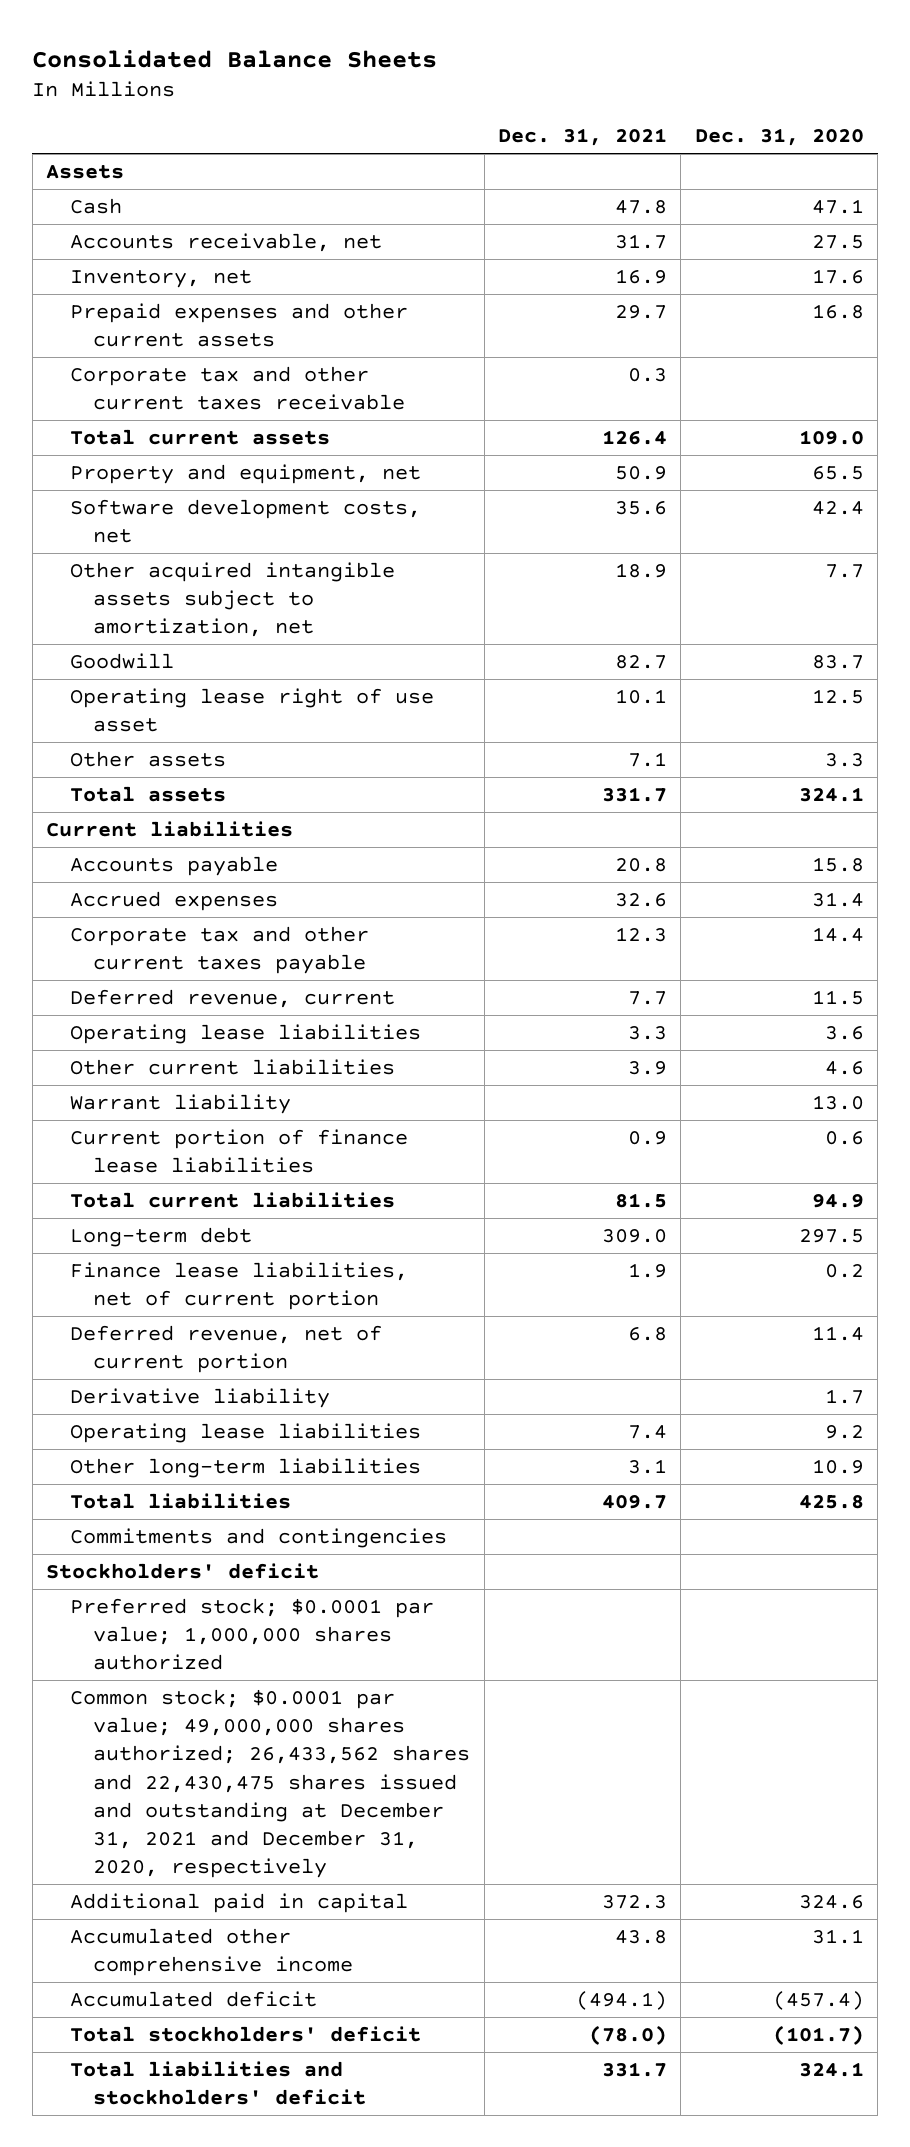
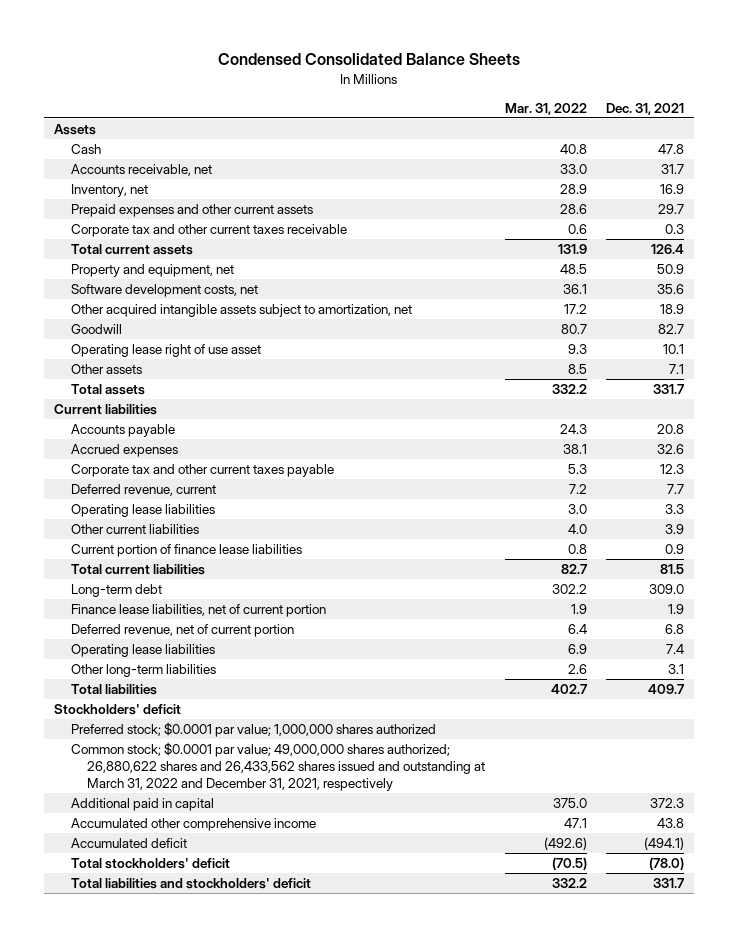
[32,49,438,68] Consolidated Balance Sheets -> [218,53,521,66] Condensed Consolidated Balance Sheets
[694,128,864,147] Dec. 31, 2020 -> none
none -> [504,102,587,115] Mar. 31, 2022
[69,1093,291,1114] Warrant liability -> none
[69,1387,330,1408] Derivative liability -> none
[69,1527,447,1548] Commitments and contingencies -> none
[69,1688,471,1879] Common stock; $0.0001 par value; 49,000,000 shares authorized; 26,433,562 shares and 22,430,475 shares issued and outstanding at December 31, 2021 and December 31, 2020, respectively -> [70,742,486,792] Common stock; $0.0001 par value; 49,000,000 shares authorized; 26,880,622 shares and 26,433,562 shares issued and outstanding at March 31, 2022 and December 31, 2021, respectively

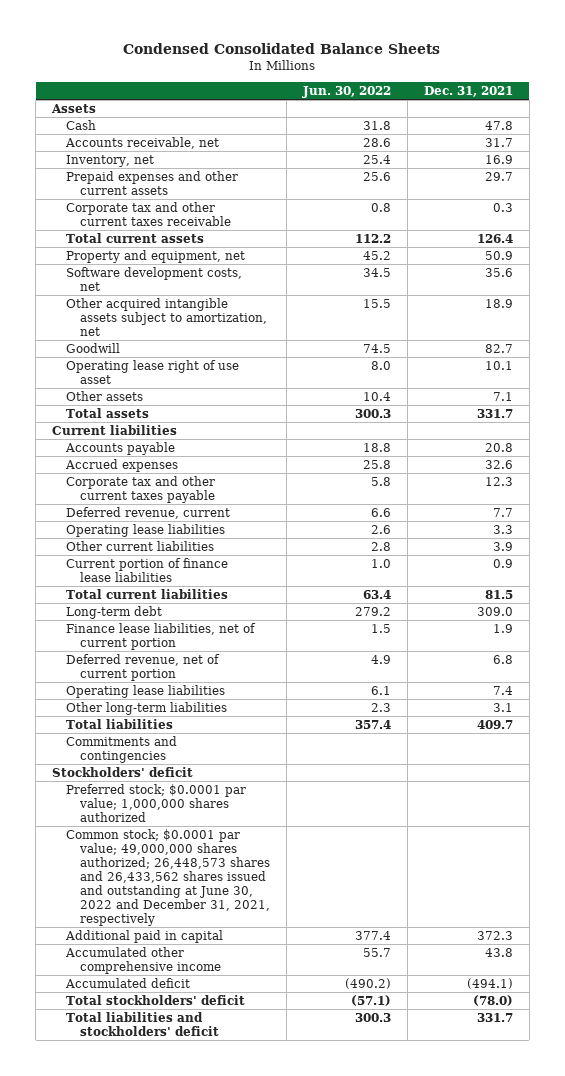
[504,102,587,115] Mar. 31, 2022 -> none
none -> [301,86,391,99] Jun. 30, 2022
none -> [66,735,178,763] Commitments and contingencies
[70,742,486,792] Common stock; $0.0001 par value; 49,000,000 shares authorized; 26,880,622 shares and 26,433,562 shares issued and outstanding at March 31, 2022 and December 31, 2021, respectively -> [66,828,270,926] Common stock; $0.0001 par value; 49,000,000 shares authorized; 26,448,573 shares and 26,433,562 shares issued and outstanding at June 30, 2022 and December 31, 2021, respectively

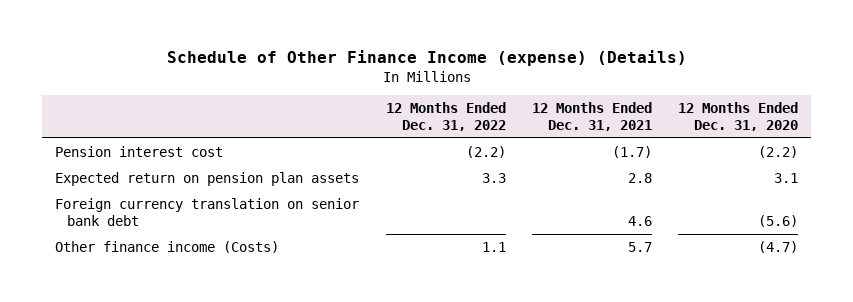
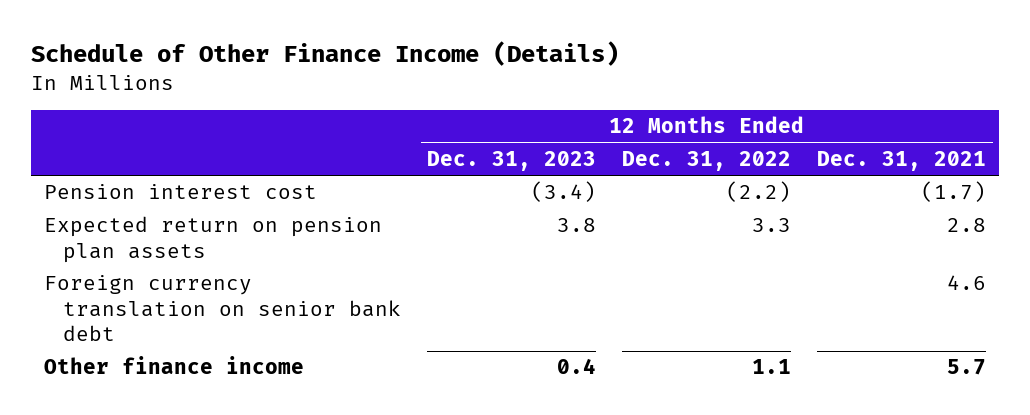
[166,50,687,67] Schedule of Other Finance Income (expense) (Details) -> [30,41,619,67] Schedule of Other Finance Income (Details)
[678,101,799,132] 12 Months Ended Dec. 31, 2020 -> none
none -> [427,151,597,172] Dec. 31, 2023
[55,240,280,253] Other finance income (Costs) -> [43,356,304,375] Other finance income

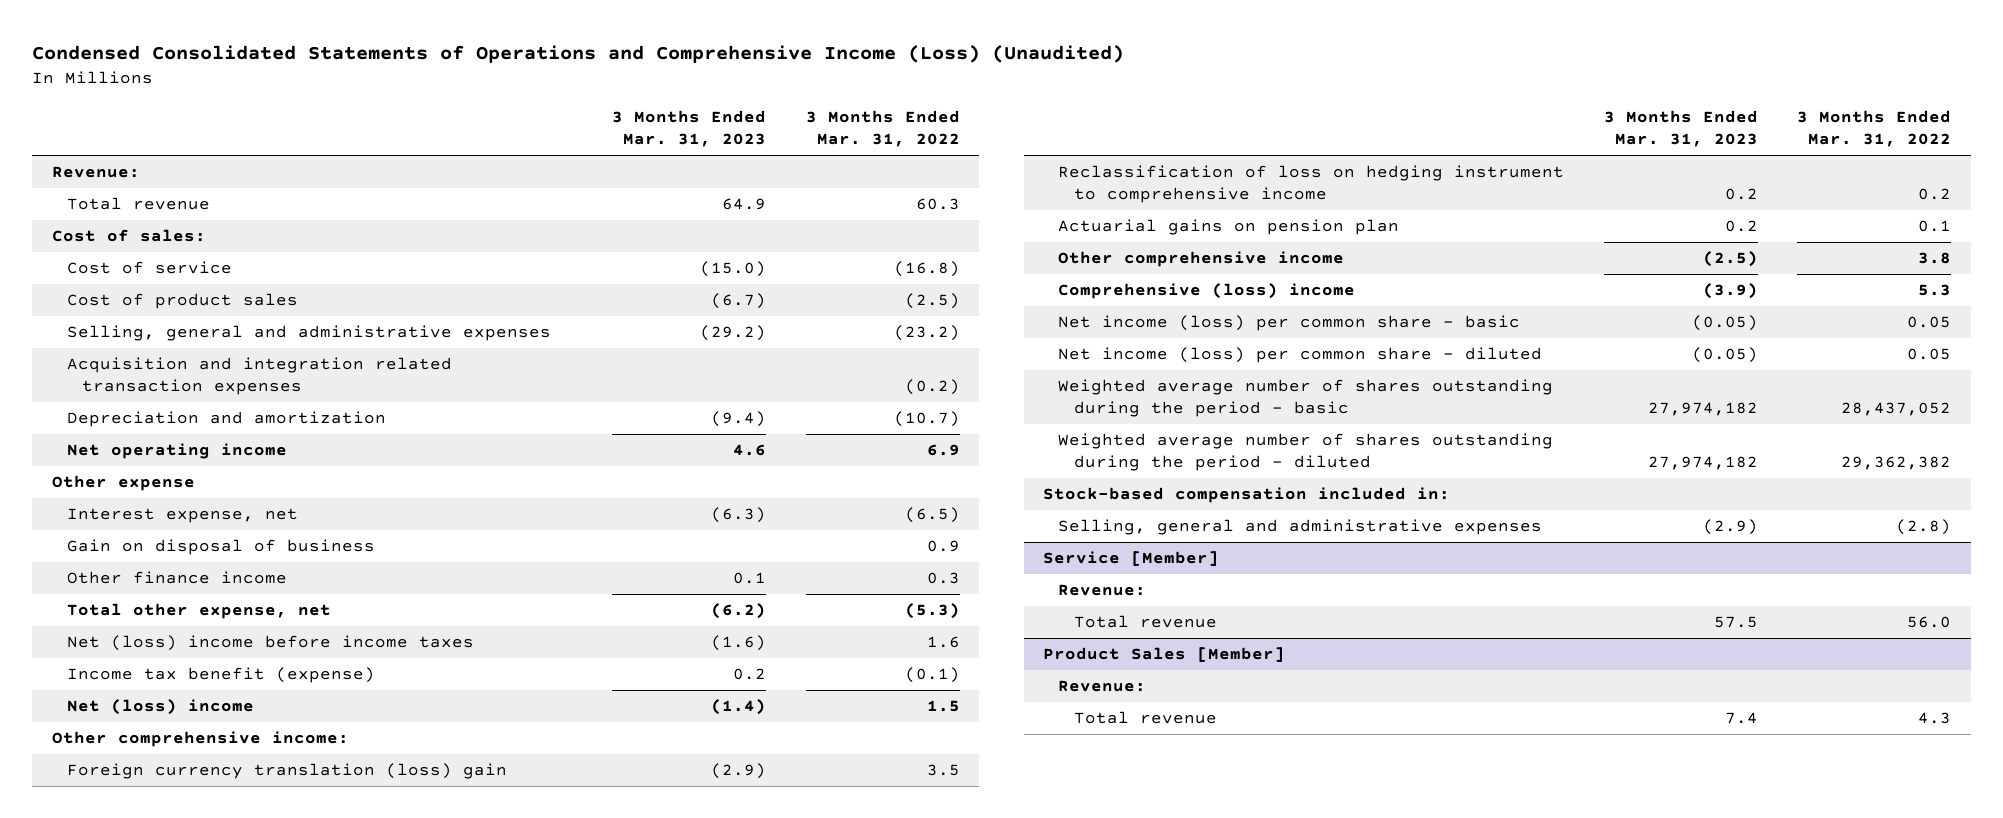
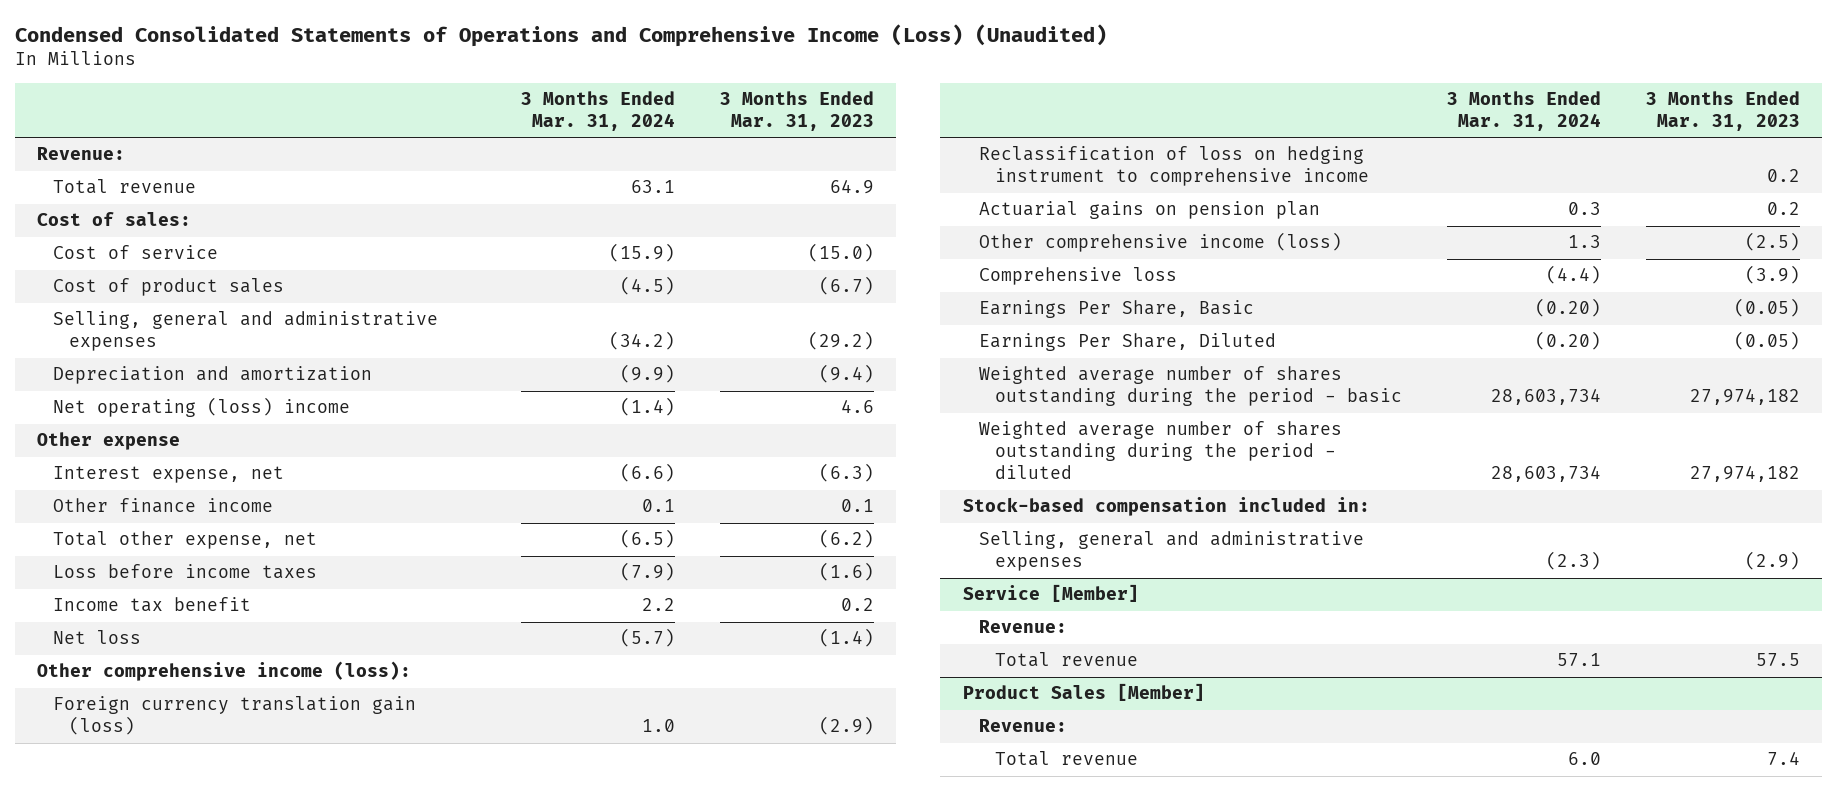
[805,110,960,148] 3 Months Ended Mar. 31, 2022 -> none
none -> [521,91,676,132] 3 Months Ended Mar. 31, 2024
[66,357,452,396] Acquisition and integration related transaction expenses -> none
[66,443,287,460] Net operating income -> [53,397,351,418] Net operating (loss) income
[66,539,375,556] Gain on disposal of business -> none
[66,635,474,652] Net (loss) income before income taxes -> [53,564,318,580] Loss before income taxes
[66,667,375,684] Income tax benefit (expense) -> [53,597,252,613] Income tax benefit
[66,699,254,716] Net (loss) income -> [53,630,142,645] Net loss
[51,731,349,748] Other comprehensive income: -> [36,661,411,682] Other comprehensive income (loss):
[66,763,507,780] Foreign currency translation (loss) gain -> [53,696,417,736] Foreign currency translation gain (loss)
[1058,251,1345,268] Other comprehensive income -> [978,232,1342,253] Other comprehensive income (loss)
[1058,283,1356,300] Comprehensive (loss) income -> [978,267,1177,286] Comprehensive loss
[1058,315,1521,332] Net income (loss) per common share - basic -> [978,300,1254,319] Earnings Per Share, Basic
[1058,347,1543,364] Net income (loss) per common share - diluted -> [978,333,1276,352] Earnings Per Share, Diluted

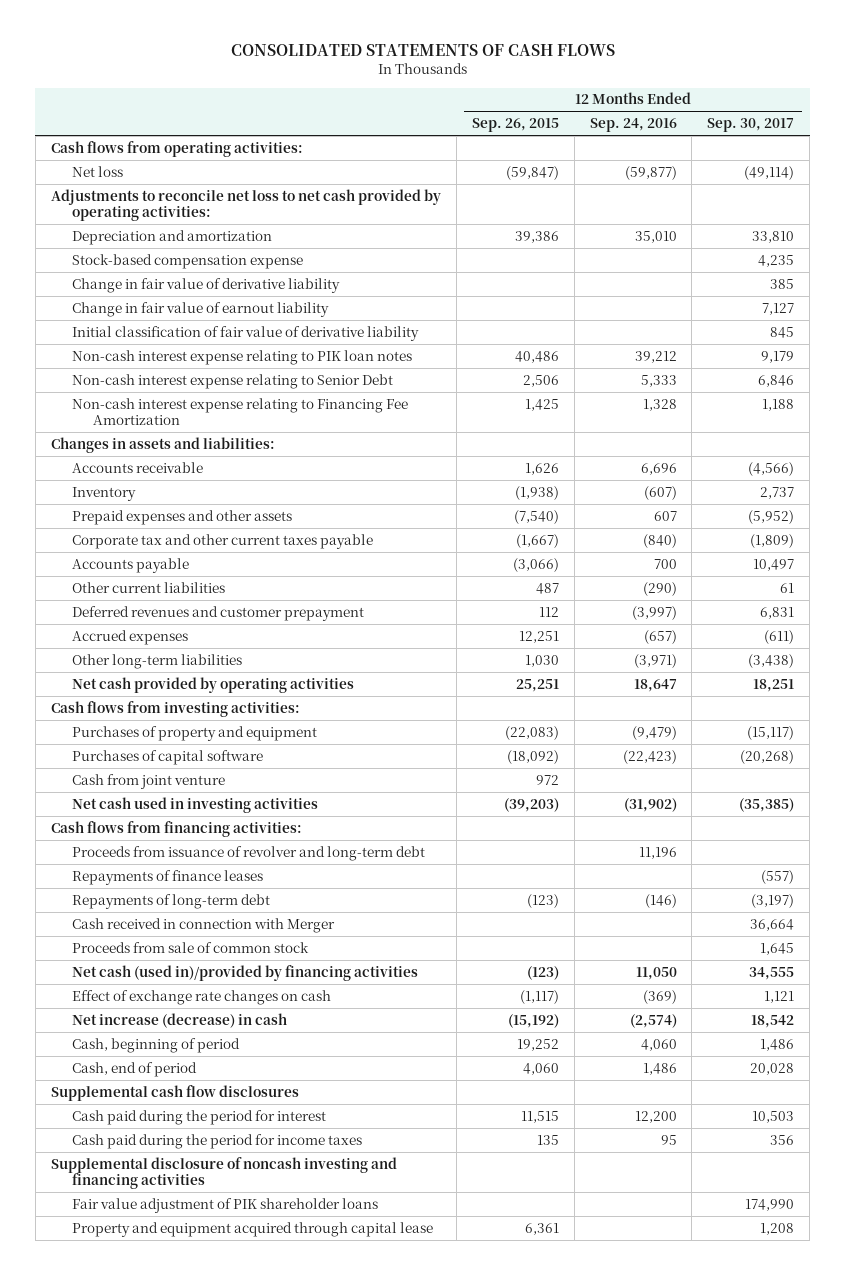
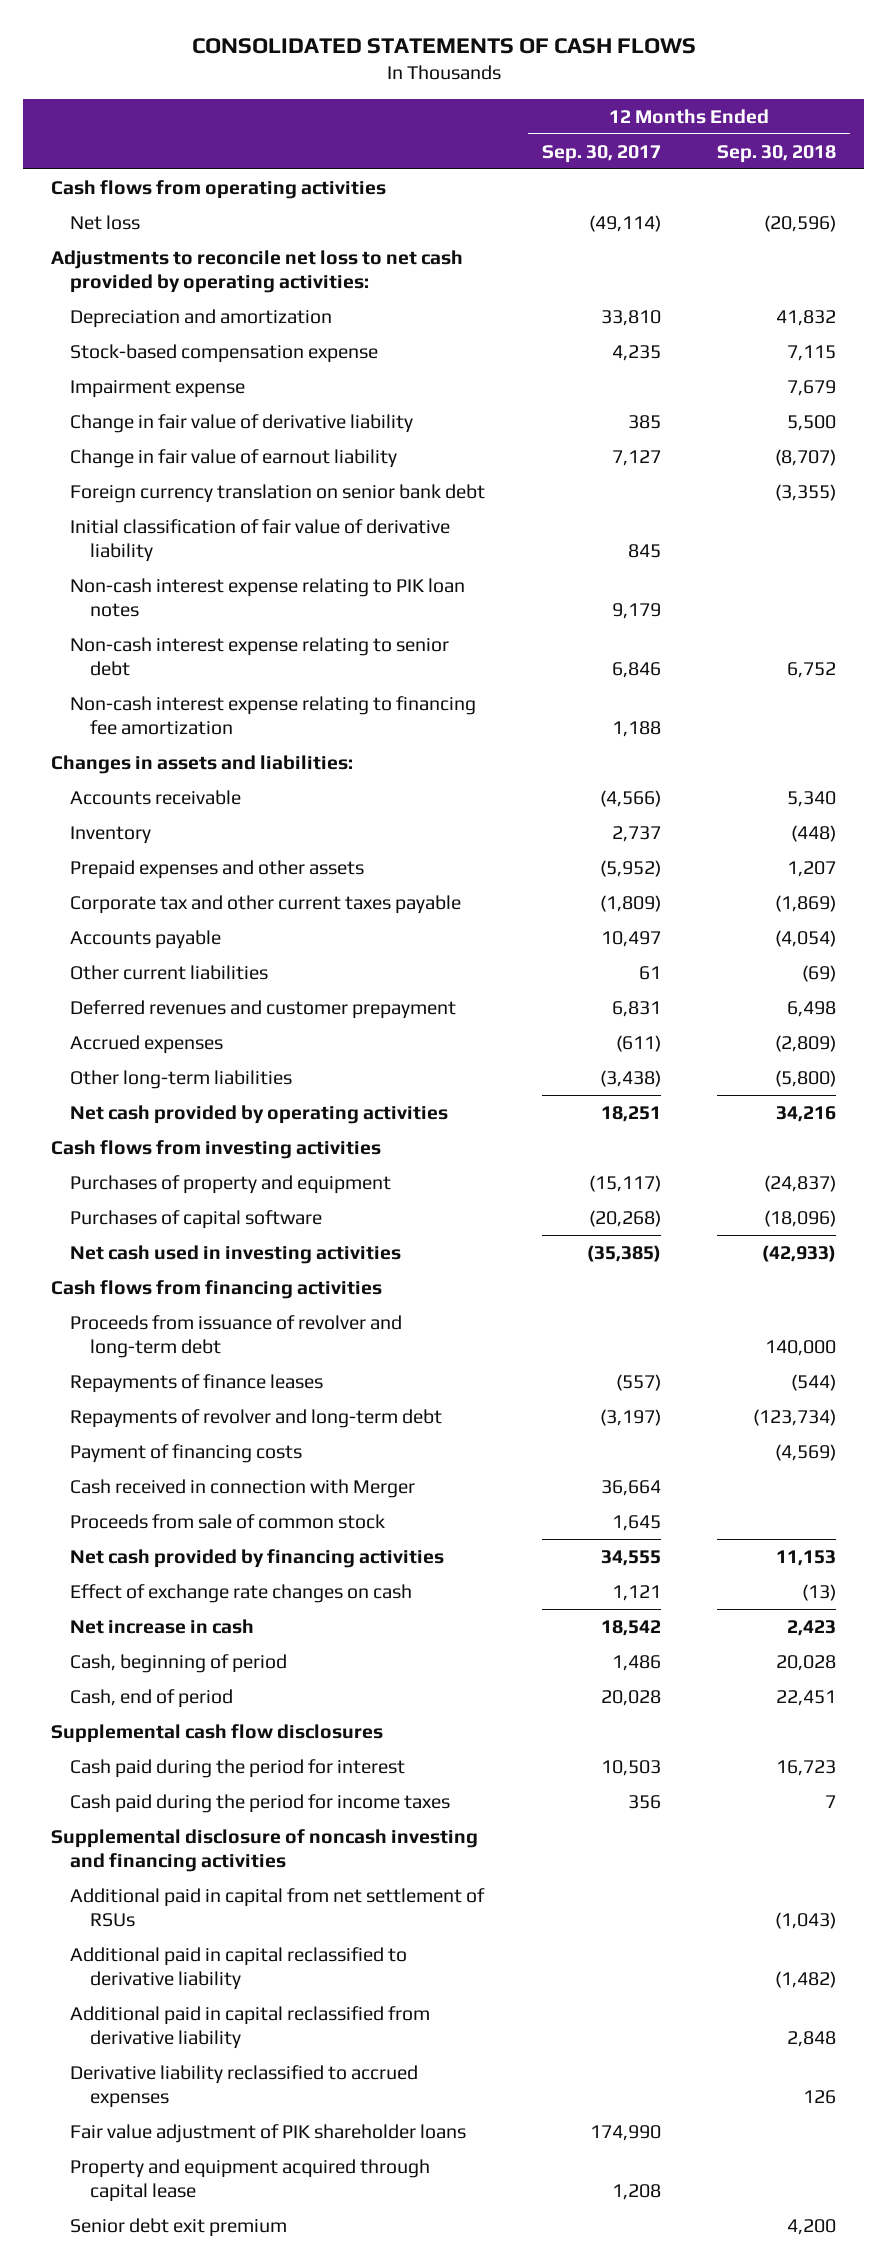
[471,118,559,133] Sep. 26, 2015 -> none
[589,118,677,133] Sep. 24, 2016 -> none
none -> [717,144,837,163] Sep. 30, 2018
[50,140,303,157] Cash flows from operating activities: -> [50,179,386,199] Cash flows from operating activities
none -> [70,379,246,398] Impairment expense
none -> [70,483,486,503] Foreign currency translation on senior bank debt
[72,373,394,389] Non-cash interest expense relating to Senior Debt -> [70,636,450,676] Non-cash interest expense relating to senior debt
[72,397,409,425] Non-cash interest expense relating to Financing Fee Amortization -> [70,695,477,735] Non-cash interest expense relating to financing fee amortization
[50,700,300,717] Cash flows from investing activities: -> [50,1139,381,1159] Cash flows from investing activities
[72,773,226,789] Cash from joint venture -> none
[50,820,302,837] Cash flows from financing activities: -> [50,1279,382,1299] Cash flows from financing activities
[72,893,271,909] Repayments of long-term debt -> [70,1408,443,1428] Repayments of revolver and long-term debt
none -> [70,1443,303,1463] Payment of financing costs
[72,964,419,981] Net cash (used in)/provided by financing activities -> [70,1548,445,1568] Net cash provided by financing activities
[72,1012,288,1028] Net increase (decrease) in cash -> [70,1618,255,1634] Net increase in cash
none -> [70,1887,486,1927] Additional paid in capital from net settlement of RSUs
none -> [70,1946,408,1990] Additional paid in capital reclassified to derivative liability
none -> [70,2005,431,2049] Additional paid in capital reclassified from derivative liability
none -> [70,2064,419,2108] Derivative liability reclassified to accrued expenses
none -> [70,2217,288,2237] Senior debt exit premium

